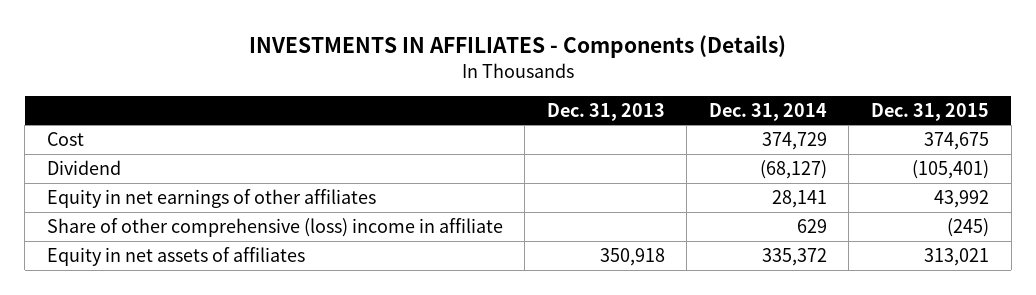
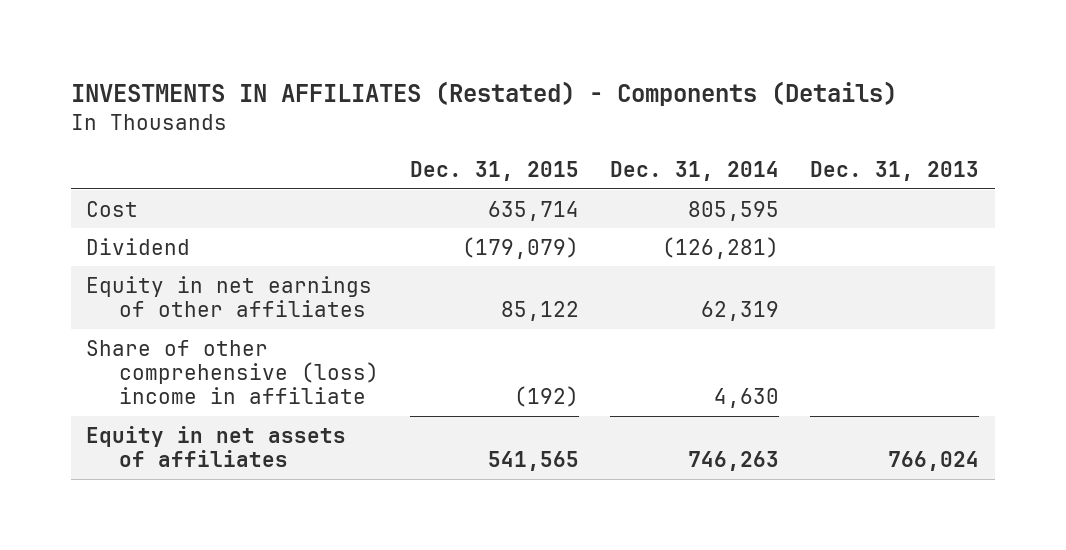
[248,34,786,58] INVESTMENTS IN AFFILIATES - Components (Details) -> [70,81,897,107] INVESTMENTS IN AFFILIATES (Restated) - Components (Details)
[761,131,827,150] 374,729 -> [688,200,780,221] 805,595
[924,131,990,150] 374,675 -> [487,200,579,221] 635,714
[759,159,827,179] (68,127) -> [662,236,780,259] (126,281)
[912,159,990,179] (105,401) -> [461,236,579,259] (179,079)
[771,189,827,208] 28,141 -> [701,300,780,321] 62,319
[934,189,990,208] 43,992 -> [500,300,579,321] 85,122
[796,218,827,233] 629 -> [714,388,780,409] 4,630
[947,217,990,237] (245) -> [513,386,579,408] (192)
[599,247,665,266] 350,918 -> [888,450,980,471] 766,024
[761,247,827,266] 335,372 -> [688,450,780,471] 746,263
[924,247,990,266] 313,021 -> [487,450,579,471] 541,565

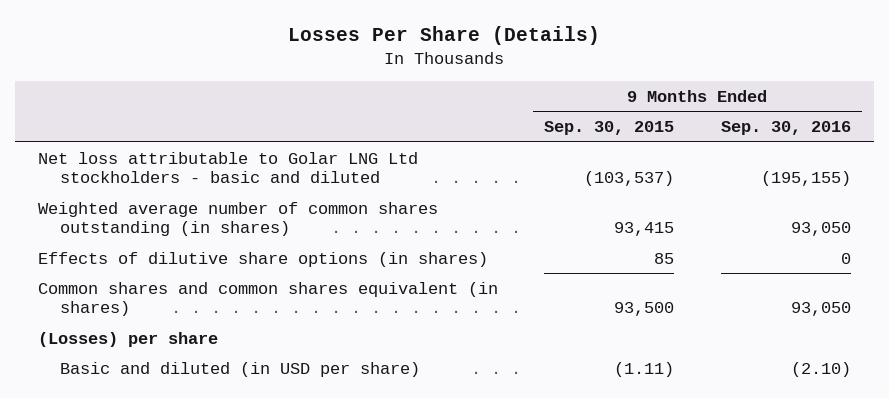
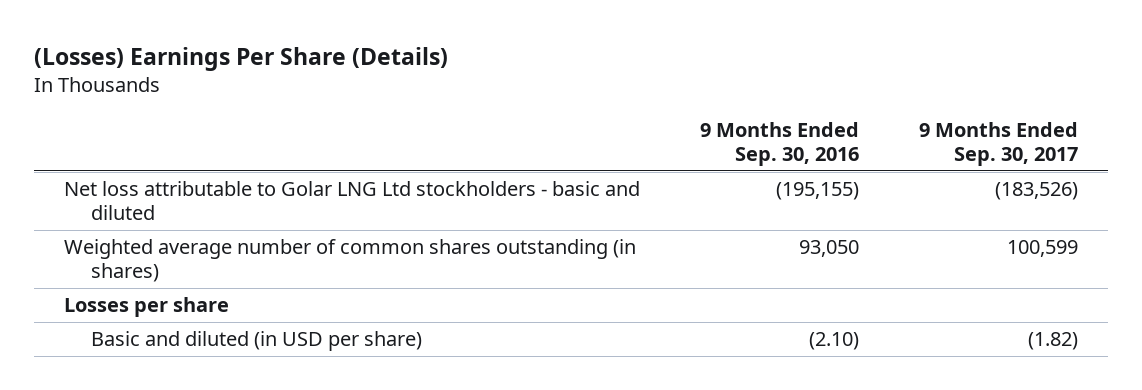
[288,26,601,46] Losses Per Share (Details) -> [34,47,449,72] (Losses) Earnings Per Share (Details)
[544,121,675,136] Sep. 30, 2015 -> none
none -> [918,121,1078,166] 9 Months Ended Sep. 30, 2017
[38,251,489,267] Effects of dilutive share options (in shares) -> none
[38,281,499,317] Common shares and common shares equivalent (in shares) -> none
[38,331,219,347] (Losses) per share -> [63,297,229,318] Losses per share

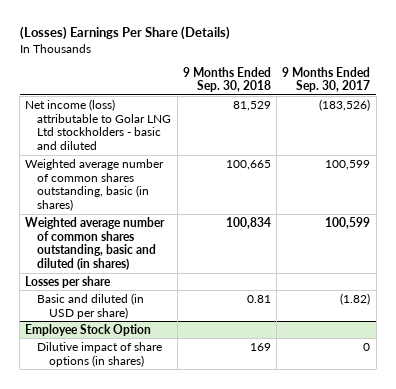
[699,121,859,166] 9 Months Ended Sep. 30, 2016 -> none
none -> [182,66,271,93] 9 Months Ended Sep. 30, 2018
[63,181,640,221] Net loss attributable to Golar LNG Ltd stockholders - basic and diluted -> [25,98,172,151] Net income (loss) attributable to Golar LNG Ltd stockholders - basic and diluted
[63,239,636,283] Weighted average number of common shares outstanding (in shares) -> [25,158,165,212] Weighted average number of common shares outstanding, basic (in shares)
none -> [25,216,166,271] Weighted average number of common shares outstanding, basic and diluted (in shares)
none -> [25,323,152,336] Employee Stock Option
none -> [37,341,163,367] Dilutive impact of share options (in shares)

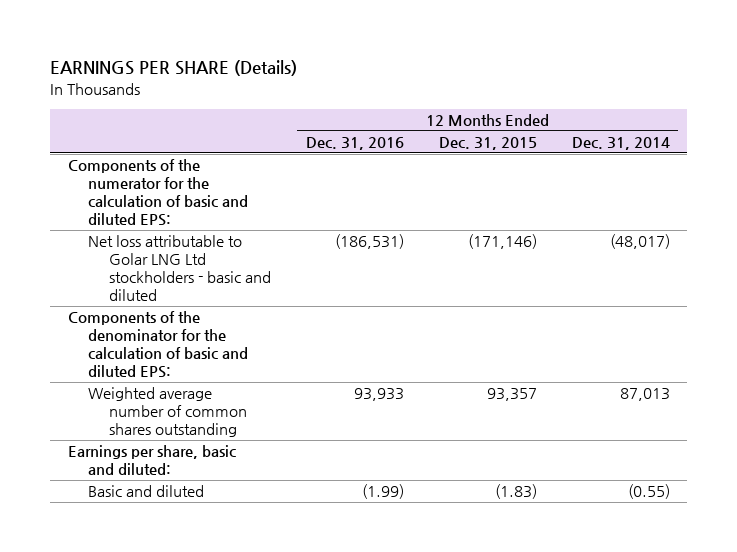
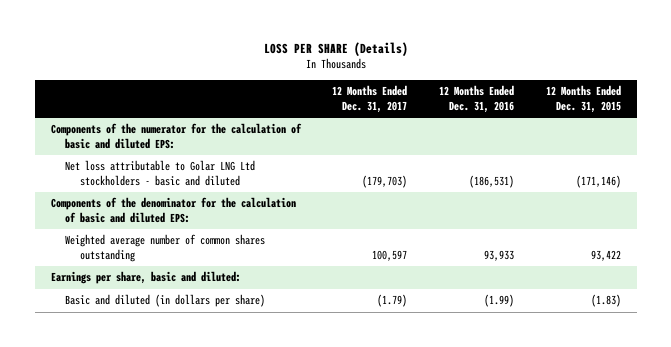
[50,60,298,77] EARNINGS PER SHARE (Details) -> [263,41,408,56] LOSS PER SHARE (Details)
[571,136,670,150] Dec. 31, 2014 -> none
none -> [332,85,408,113] 12 Months Ended Dec. 31, 2017
[486,388,537,402] 93,357 -> [590,250,621,262] 93,422
[88,485,205,498] Basic and diluted -> [65,294,266,308] Basic and diluted (in dollars per share)

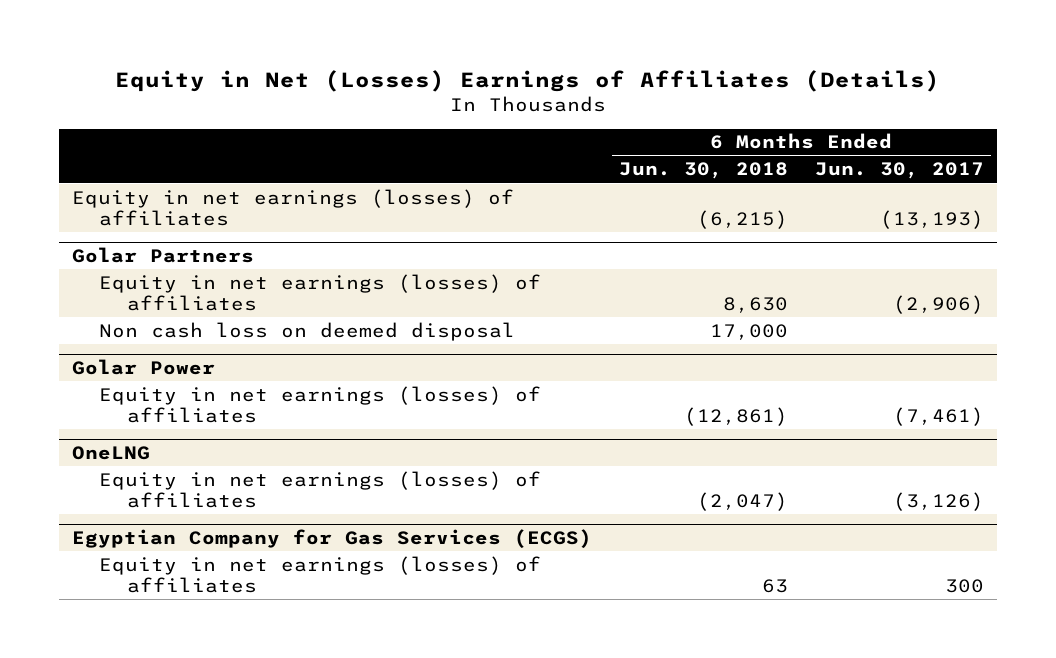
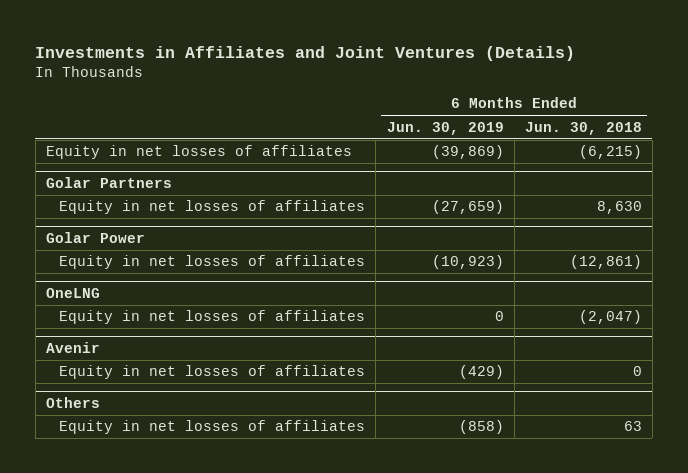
[115,69,941,92] Equity in Net (Losses) Earnings of Affiliates (Details) -> [35,45,576,61] Investments in Affiliates and Joint Ventures (Details)
[814,162,984,180] Jun. 30, 2017 -> none
none -> [386,121,504,135] Jun. 30, 2019
[72,188,515,226] Equity in net earnings (losses) of affiliates -> [46,145,353,160] Equity in net losses of affiliates
[99,321,516,341] Non cash loss on deemed disposal -> none
[99,273,542,311] Equity in net earnings (losses) of affiliates -> [59,200,366,215] Equity in net losses of affiliates
[99,385,542,423] Equity in net earnings (losses) of affiliates -> [59,255,366,270] Equity in net losses of affiliates
[72,529,593,549] Egyptian Company for Gas Services (ECGS) -> none
[99,470,542,508] Equity in net earnings (losses) of affiliates -> [59,310,366,325] Equity in net losses of affiliates
none -> [46,342,101,354] Avenir
[99,555,542,593] Equity in net earnings (losses) of affiliates -> [59,365,366,380] Equity in net losses of affiliates
[762,578,789,593] 63 -> [632,366,642,377] 0
none -> [46,397,101,409] Others
none -> [59,420,366,435] Equity in net losses of affiliates

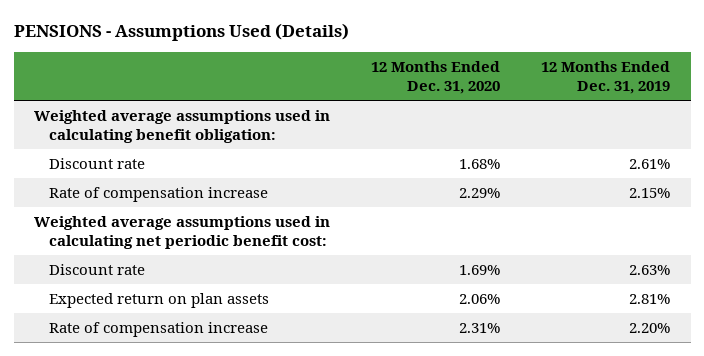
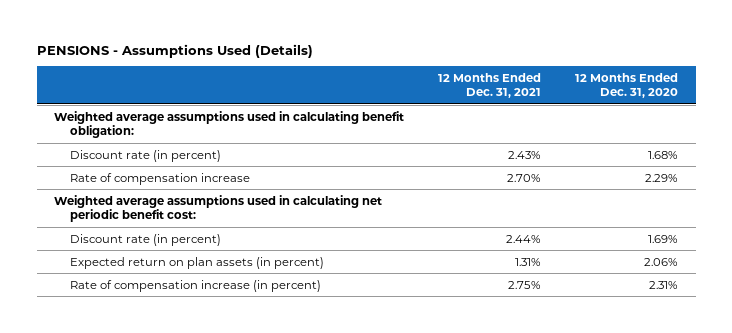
[541,60,671,94] 12 Months Ended Dec. 31, 2019 -> none
none -> [438,72,542,99] 12 Months Ended Dec. 31, 2021
[49,157,146,169] Discount rate -> [69,149,221,162] Discount rate (in percent)
[49,263,146,275] Discount rate -> [69,233,221,246] Discount rate (in percent)
[49,292,270,308] Expected return on plan assets -> [69,256,324,269] Expected return on plan assets (in percent)
[49,321,269,337] Rate of compensation increase -> [69,279,321,292] Rate of compensation increase (in percent)

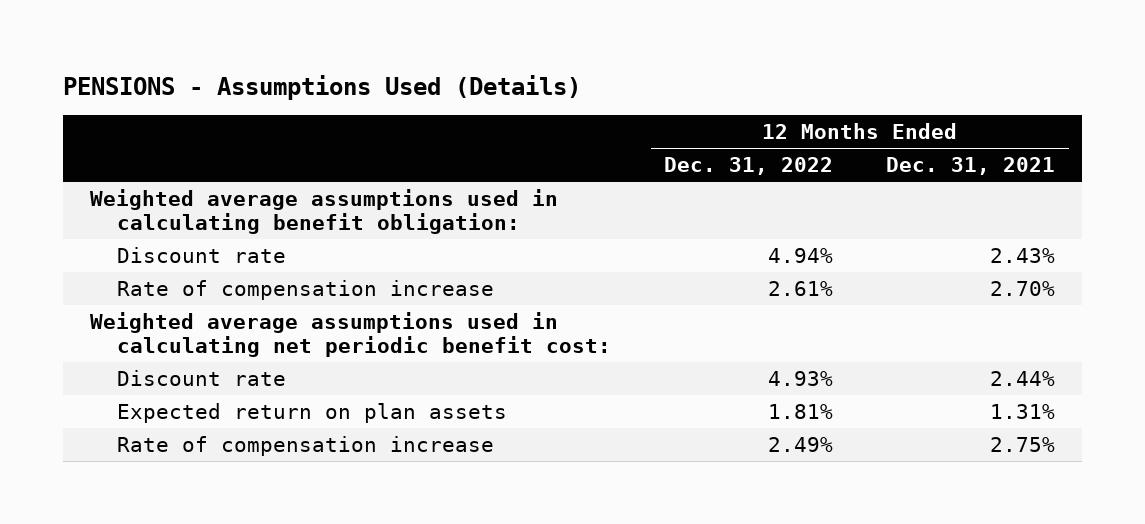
[575,72,679,99] 12 Months Ended Dec. 31, 2020 -> none
none -> [664,157,834,176] Dec. 31, 2022
[69,149,221,162] Discount rate (in percent) -> [116,246,286,263] Discount rate
[69,233,221,246] Discount rate (in percent) -> [116,369,286,386] Discount rate
[69,256,324,269] Expected return on plan assets (in percent) -> [116,402,507,423] Expected return on plan assets
[69,279,321,292] Rate of compensation increase (in percent) -> [116,435,494,456] Rate of compensation increase

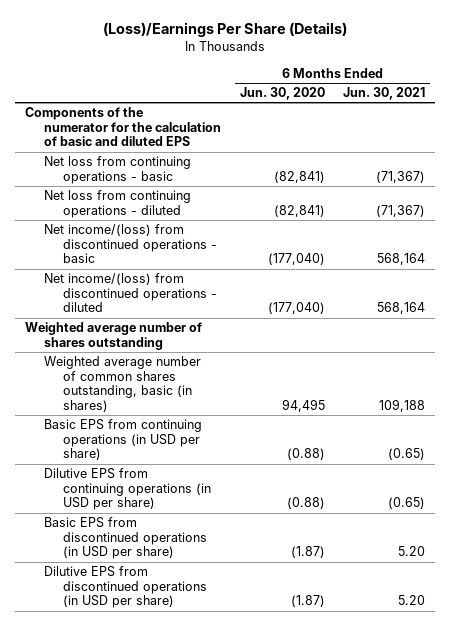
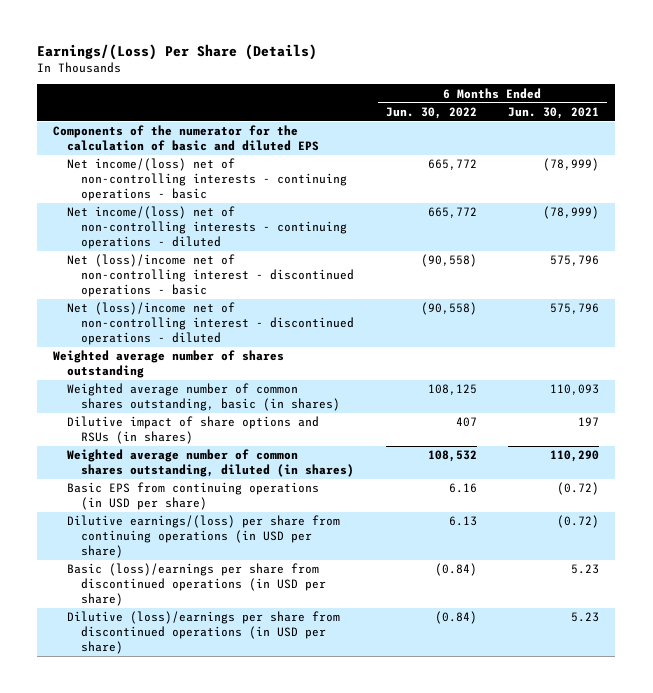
[103,22,348,38] (Loss)/Earnings Per Share (Details) -> [37,44,318,61] Earnings/(Loss) Per Share (Details)
[239,87,325,101] Jun. 30, 2020 -> none
none -> [385,106,477,119] Jun. 30, 2022
[43,156,191,184] Net loss from continuing operations - basic -> [66,158,347,201] Net income/(loss) net of non-controlling interests - continuing operations - basic
[376,170,426,183] (71,367) -> [543,158,600,172] (78,999)
[43,190,191,218] Net loss from continuing operations - diluted -> [66,206,347,249] Net income/(loss) net of non-controlling interests - continuing operations - diluted
[376,204,426,217] (71,367) -> [543,206,600,220] (78,999)
[43,224,218,264] Net income/(loss) from discontinued operations - basic -> [66,254,354,297] Net (loss)/income net of non-controlling interest - discontinued operations - basic
[377,253,426,266] 568,164 -> [550,255,600,267] 575,796
[43,273,218,313] Net income/(loss) from discontinued operations - diluted -> [66,302,354,345] Net (loss)/income net of non-controlling interest - discontinued operations - diluted
[377,302,426,315] 568,164 -> [550,303,600,315] 575,796
[379,399,426,413] 109,188 -> [550,384,600,396] 110,093
none -> [66,416,319,445] Dilutive impact of share options and RSUs (in shares)
none -> [66,449,354,478] Weighted average number of common shares outstanding, diluted (in shares)
[388,448,426,461] (0.65) -> [557,482,600,496] (0.72)
[43,468,212,511] Dilutive EPS from continuing operations (in USD per share) -> [66,515,340,558] Dilutive earnings/(loss) per share from continuing operations (in USD per share)
[388,497,426,510] (0.65) -> [557,515,600,529] (0.72)
[43,517,208,560] Basic EPS from discontinued operations (in USD per share) -> [66,563,326,606] Basic (loss)/earnings per share from discontinued operations (in USD per share)
[398,546,426,557] 5.20 -> [571,564,600,575] 5.23
[43,566,208,609] Dilutive EPS from discontinued operations (in USD per share) -> [66,611,340,654] Dilutive (loss)/earnings per share from discontinued operations (in USD per share)
[398,595,426,606] 5.20 -> [571,612,600,623] 5.23

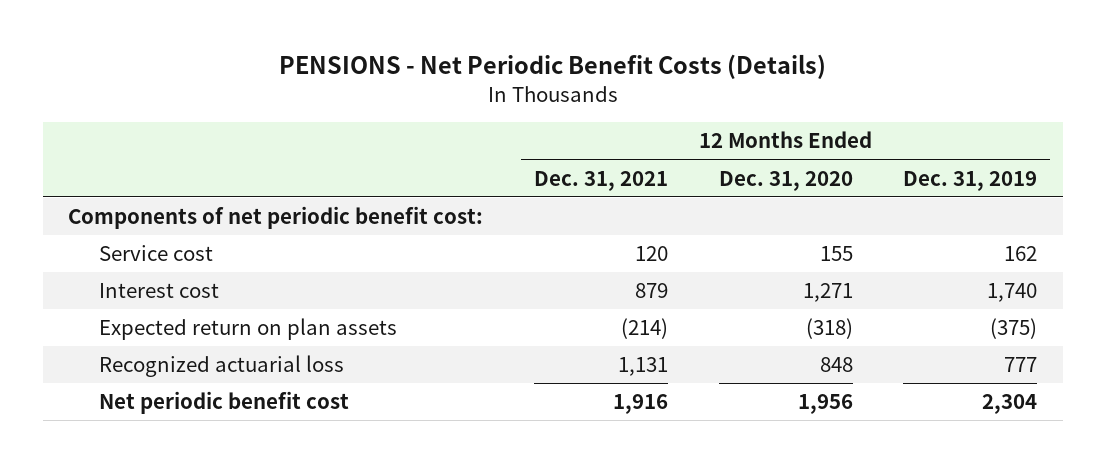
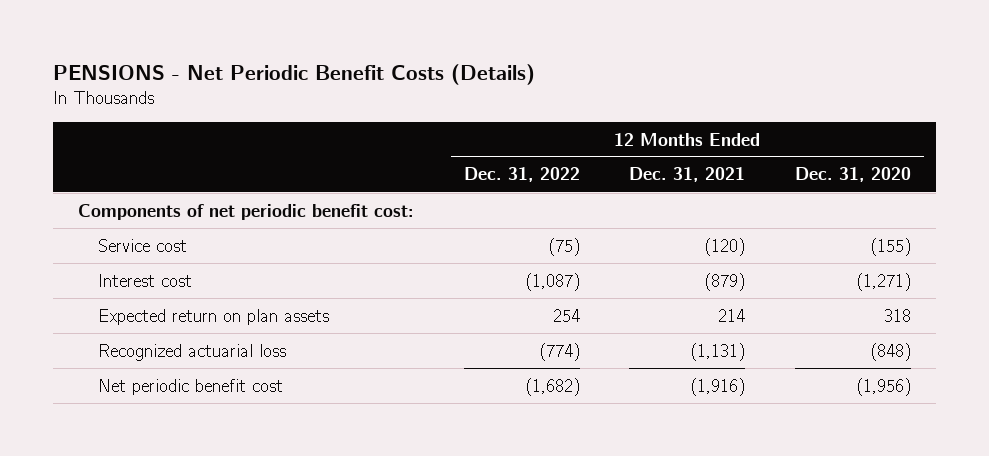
[903,170,1038,191] Dec. 31, 2019 -> none
none -> [463,167,580,183] Dec. 31, 2022
[634,246,668,262] 120 -> [704,237,746,256] (120)
[819,246,853,262] 155 -> [870,237,912,256] (155)
[634,283,668,299] 879 -> [704,272,746,291] (879)
[802,283,853,303] 1,271 -> [856,272,912,291] (1,271)
[620,318,668,340] (214) -> [718,308,746,322] 214
[805,318,853,340] (318) -> [884,308,912,322] 318
[617,357,668,377] 1,131 -> [690,342,746,361] (1,131)
[819,357,853,373] 848 -> [870,342,912,361] (848)
[612,394,668,415] 1,916 -> [690,377,746,396] (1,916)
[797,394,853,415] 1,956 -> [856,377,912,396] (1,956)

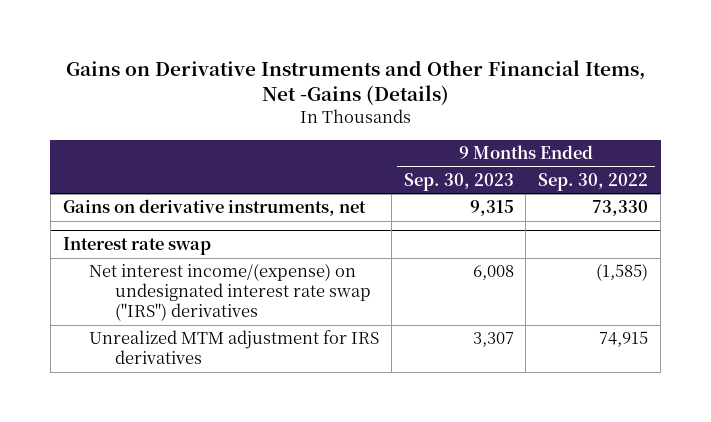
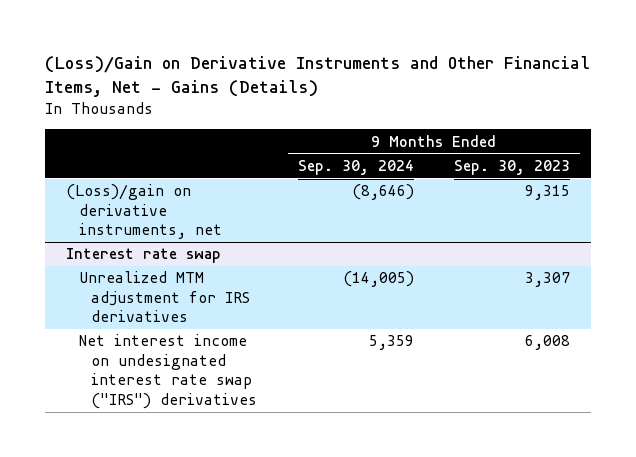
[65,59,645,106] Gains on Derivative Instruments and Other Financial Items, Net -Gains (Details) -> [45,56,591,98] (Loss)/Gain on Derivative Instruments and Other Financial Items, Net - Gains (Details)
[538,173,649,192] Sep. 30, 2022 -> none
none -> [297,159,414,175] Sep. 30, 2024
[62,199,366,217] Gains on derivative instruments, net -> [65,184,222,240] (Loss)/gain on derivative instruments, net
[88,263,371,322] Net interest income/(expense) on undesignated interest rate swap ("IRS") derivatives -> none
none -> [78,334,258,409] Net interest income on undesignated interest rate swap ("IRS") derivatives

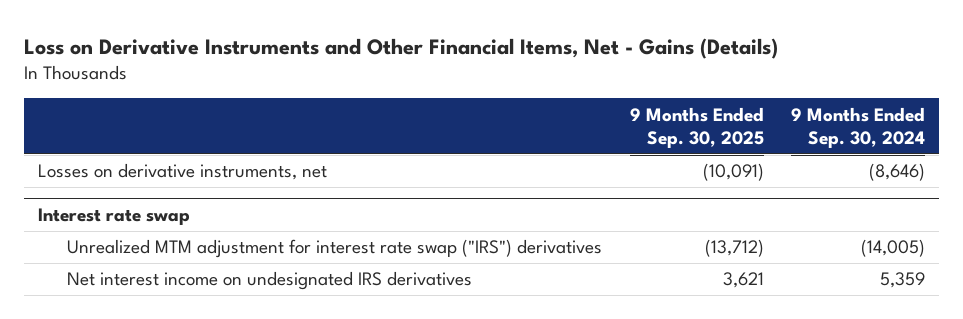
[45,56,591,98] (Loss)/Gain on Derivative Instruments and Other Financial Items, Net - Gains (Details) -> [23,37,778,59] Loss on Derivative Instruments and Other Financial Items, Net - Gains (Details)
[454,159,571,175] Sep. 30, 2023 -> none
none -> [629,106,764,149] 9 Months Ended Sep. 30, 2025
[65,184,222,240] (Loss)/gain on derivative instruments, net -> [37,163,327,181] Losses on derivative instruments, net
[78,271,251,323] Unrealized MTM adjustment for IRS derivatives -> [67,239,603,259] Unrealized MTM adjustment for interest rate swap ("IRS") derivatives
[78,334,258,409] Net interest income on undesignated interest rate swap ("IRS") derivatives -> [67,271,473,291] Net interest income on undesignated IRS derivatives

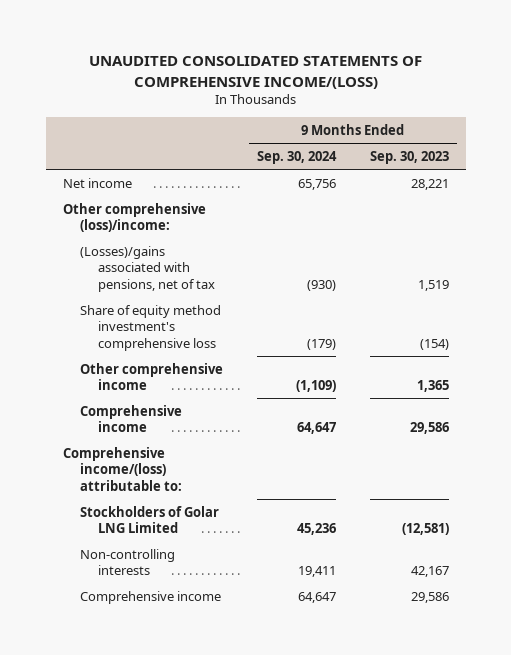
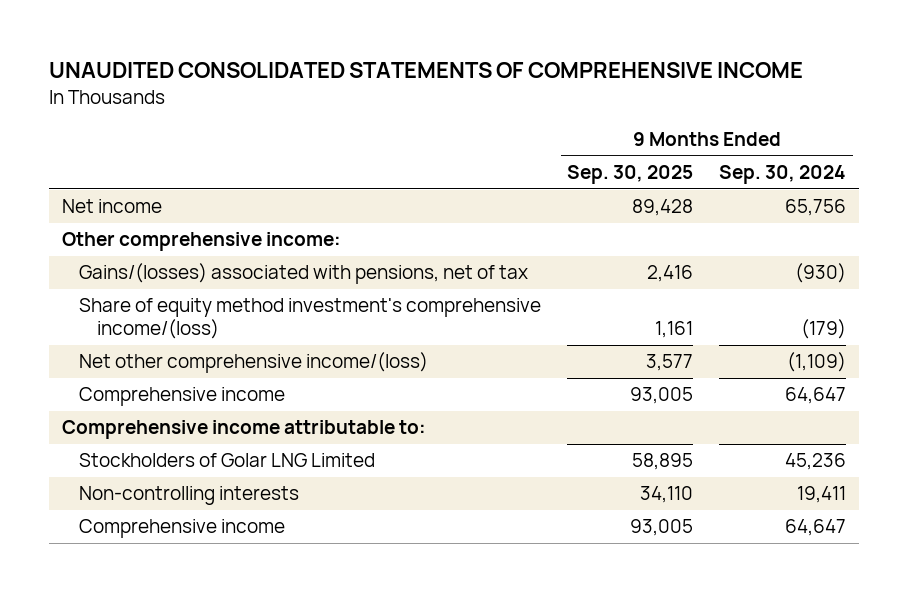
[88,56,422,89] UNAUDITED CONSOLIDATED STATEMENTS OF COMPREHENSIVE INCOME/(LOSS) -> [48,62,803,79] UNAUDITED CONSOLIDATED STATEMENTS OF COMPREHENSIVE INCOME
[369,150,449,164] Sep. 30, 2023 -> none
none -> [567,165,694,185] Sep. 30, 2025
[62,202,206,233] Other comprehensive (loss)/income: -> [61,232,341,252] Other comprehensive income:
[80,245,215,292] (Losses)/gains associated with pensions, net of tax -> [79,263,529,285] Gains/(losses) associated with pensions, net of tax
[80,304,222,351] Share of equity method investment's comprehensive loss -> [79,298,542,340] Share of equity method investment's comprehensive income/(loss)
[80,362,224,391] Other comprehensive income -> [79,352,429,374] Net other comprehensive income/(loss)
[62,446,183,491] Comprehensive income/(loss) attributable to: -> [61,420,426,440] Comprehensive income attributable to:

